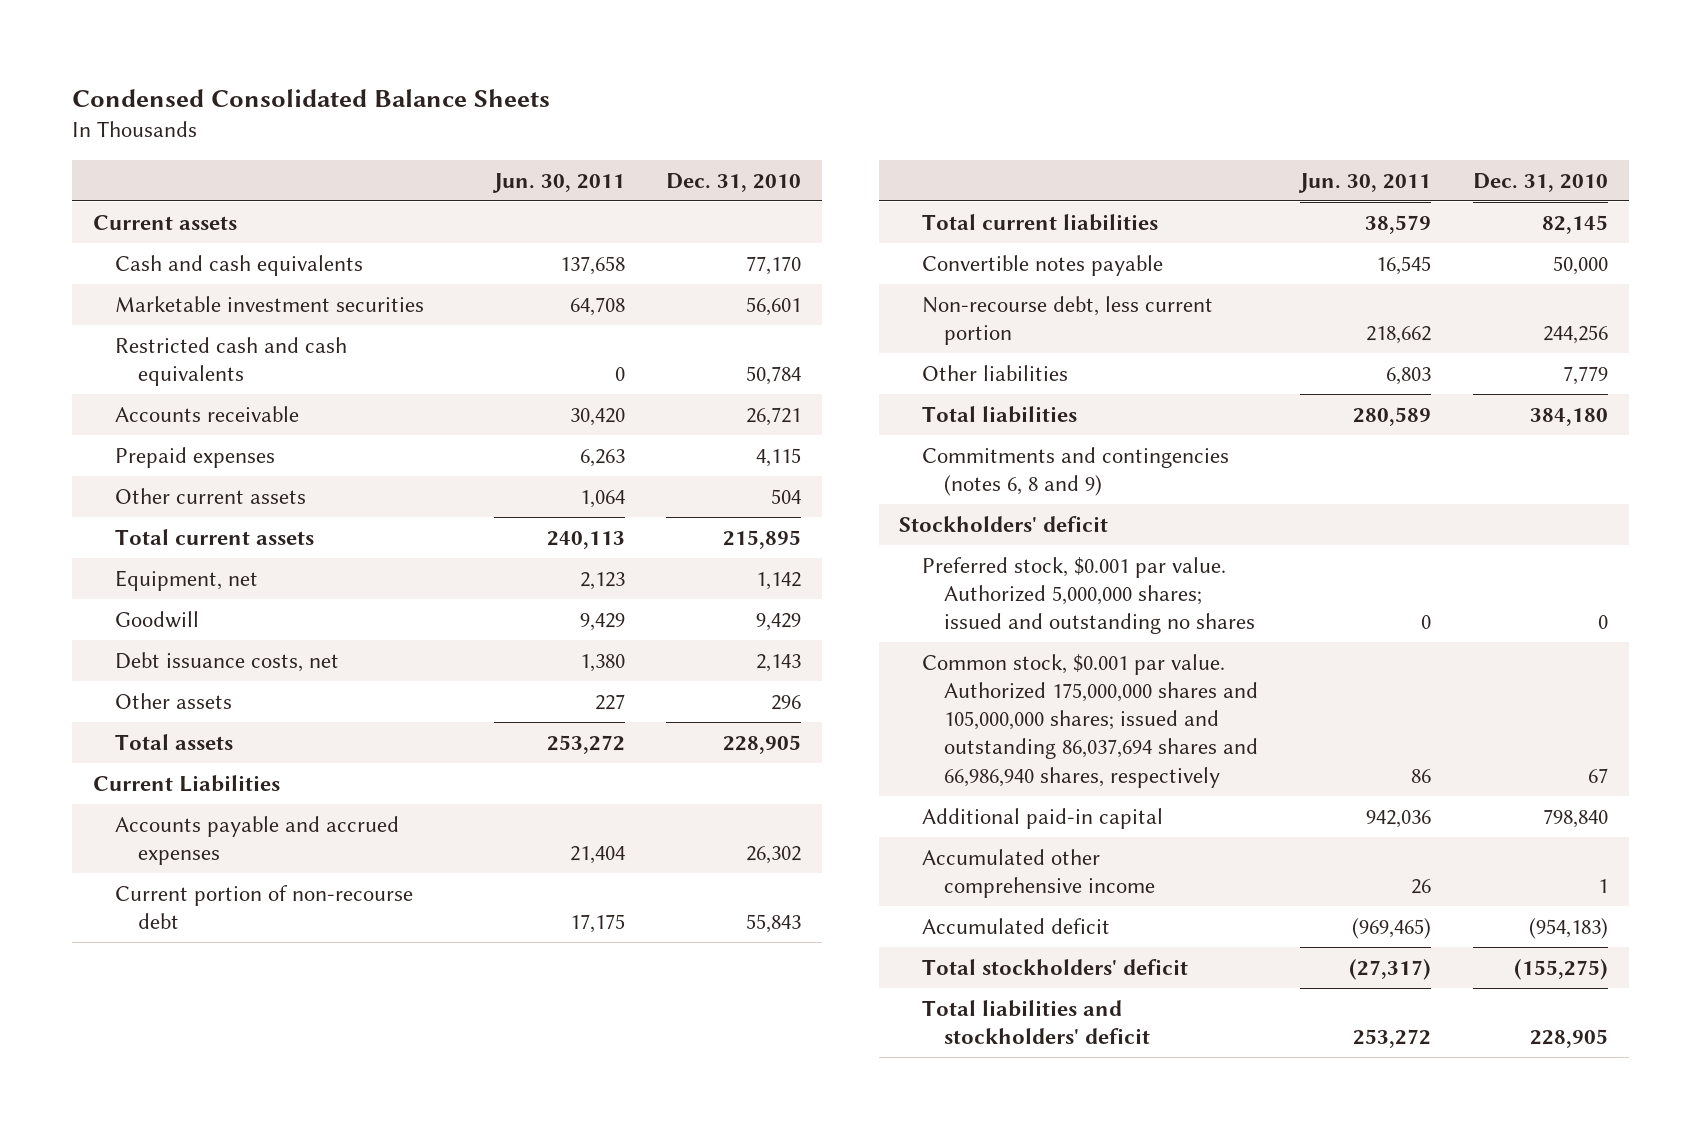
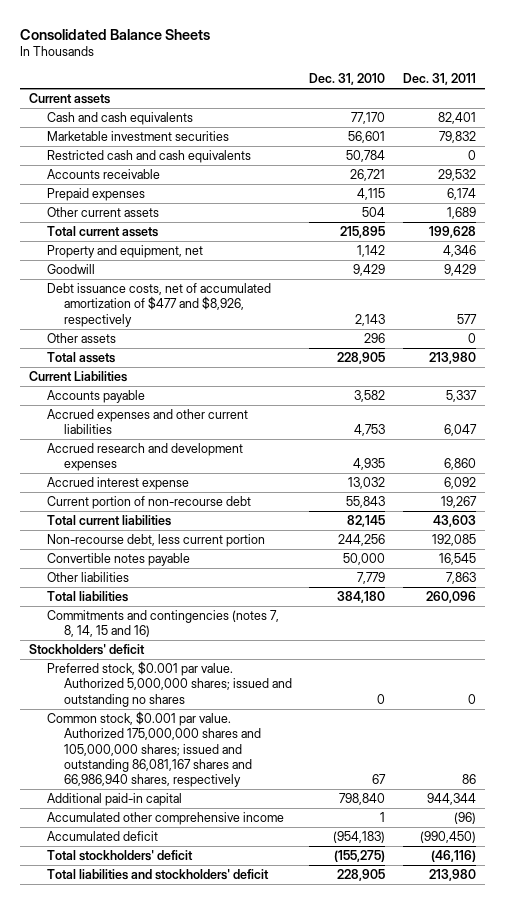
[71,88,550,107] Condensed Consolidated Balance Sheets -> [20,28,211,40] Consolidated Balance Sheets
[491,172,625,193] Jun. 30, 2011 -> none
none -> [402,73,476,86] Dec. 31, 2011
[115,569,259,591] Equipment, net -> [46,245,203,259] Property and equipment, net
[115,651,340,672] Debt issuance costs, net -> [46,283,271,327] Debt issuance costs, net of accumulated amortization of $477 and $8,926, respectively
[115,815,400,865] Accounts payable and accrued expenses -> none
none -> [46,390,145,404] Accounts payable
none -> [46,409,248,435] Accrued expenses and other current liabilities
none -> [46,443,243,472] Accrued research and development expenses
none -> [46,477,189,491] Accrued interest expense
[921,254,1163,276] Convertible notes payable -> [46,553,190,567] Convertible notes payable
[921,446,1229,496] Commitments and contingencies (notes 6, 8 and 9) -> [46,610,279,638] Commitments and contingencies (notes 7, 8, 14, 15 and 16)
[921,653,1259,788] Common stock, $0.001 par value. Authorized 175,000,000 shares and 105,000,000 shares; issued and outstanding 86,037,694 shares and 66,986,940 shares, respectively -> [46,711,261,788] Common stock, $0.001 par value. Authorized 175,000,000 shares and 105,000,000 shares; issued and outstanding 86,081,167 shares and 66,986,940 shares, respectively

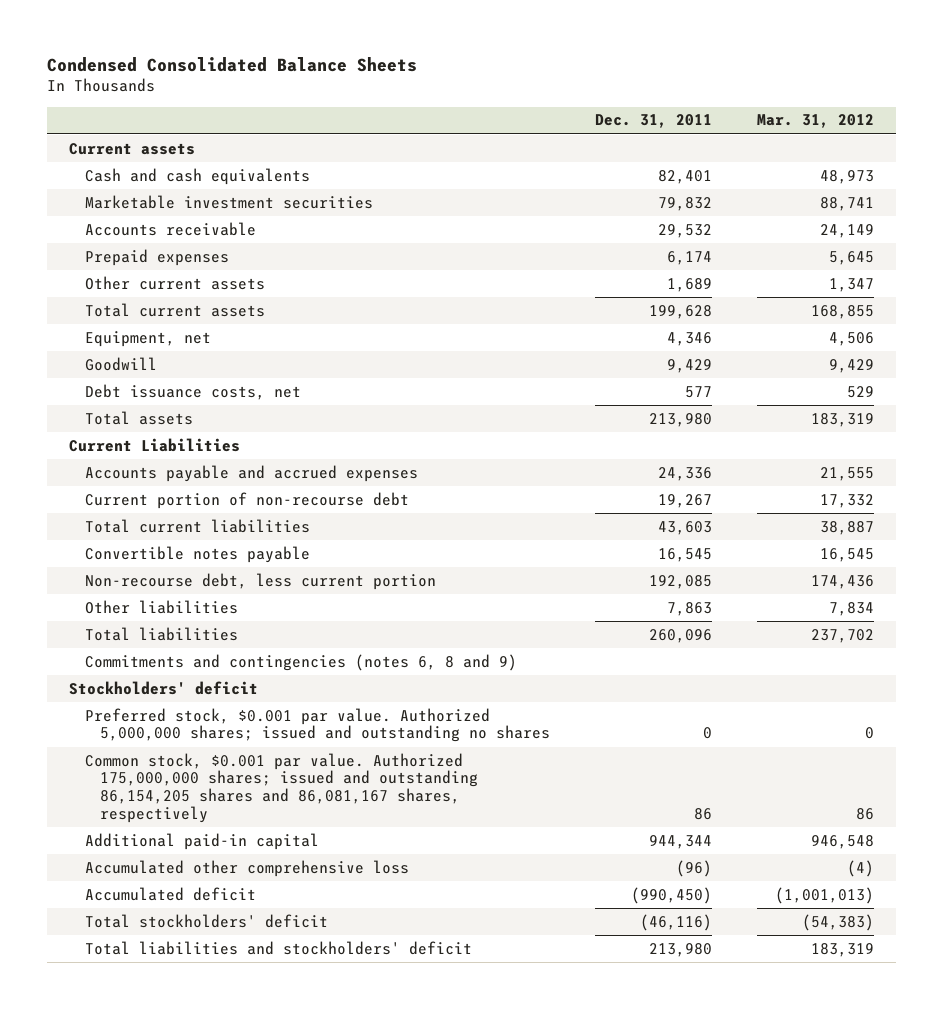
[20,28,211,40] Consolidated Balance Sheets -> [47,56,418,72] Condensed Consolidated Balance Sheets
[309,73,386,86] Dec. 31, 2010 -> none
none -> [756,114,874,129] Mar. 31, 2012
[46,150,251,164] Restricted cash and cash equivalents -> none
[46,245,203,259] Property and equipment, net -> [84,330,211,347] Equipment, net
[46,333,116,344] Other assets -> none
[46,283,271,327] Debt issuance costs, net of accumulated amortization of $477 and $8,926, respectively -> [84,383,301,400] Debt issuance costs, net
[46,390,145,404] Accounts payable -> none
[46,409,248,435] Accrued expenses and other current liabilities -> none
[46,443,243,472] Accrued research and development expenses -> none
[46,477,189,491] Accrued interest expense -> none
none -> [84,464,418,482] Accounts payable and accrued expenses
[46,534,265,548] Non-recourse debt, less current portion -> [84,572,436,590] Non-recourse debt, less current portion
[46,610,279,638] Commitments and contingencies (notes 7, 8, 14, 15 and 16) -> [84,653,517,671] Commitments and contingencies (notes 6, 8 and 9)
[46,711,261,788] Common stock, $0.001 par value. Authorized 175,000,000 shares and 105,000,000 shares; issued and outstanding 86,081,167 shares and 66,986,940 shares, respectively -> [84,752,479,823] Common stock, $0.001 par value. Authorized 175,000,000 shares; issued and outstanding 86,154,205 shares and 86,081,167 shares, respectively
[46,812,284,826] Accumulated other comprehensive income -> [84,859,409,877] Accumulated other comprehensive loss

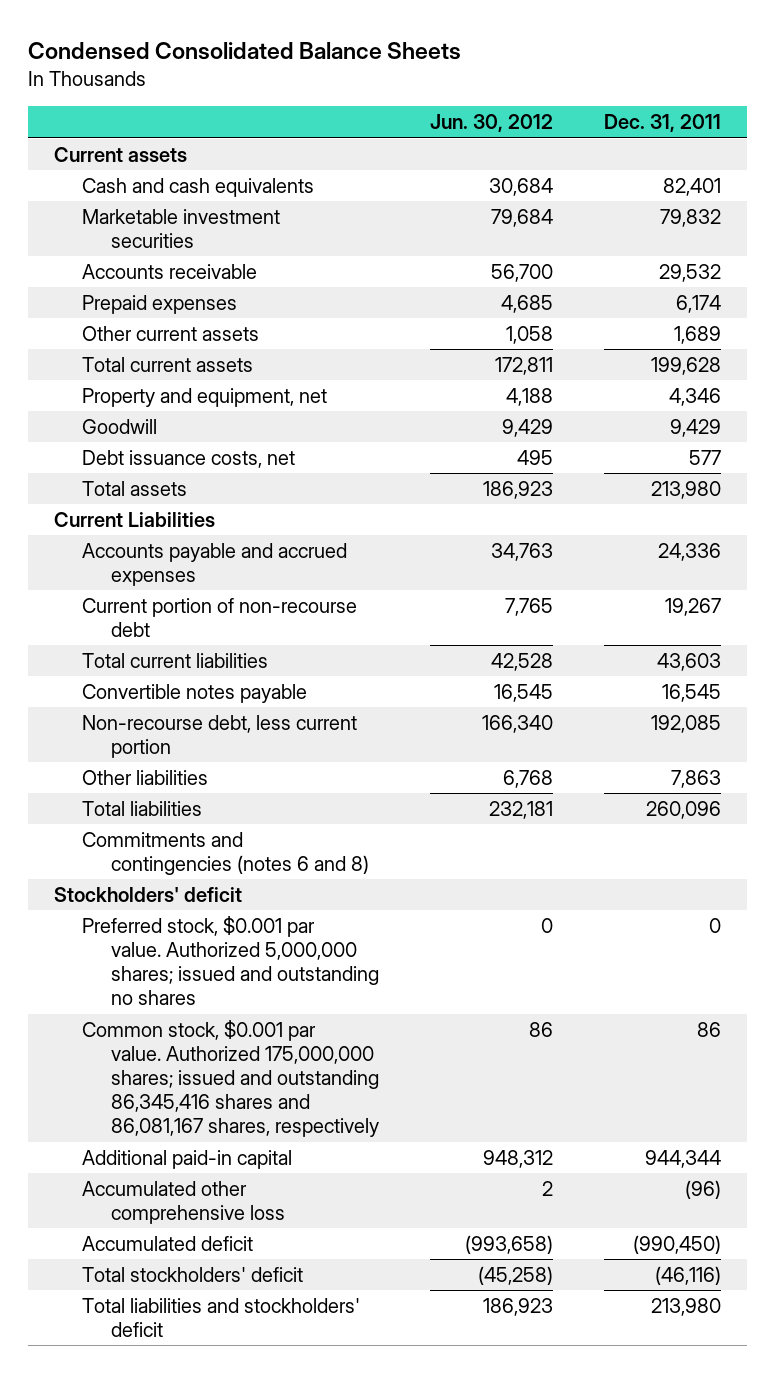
[756,114,874,129] Mar. 31, 2012 -> none
none -> [430,114,554,133] Jun. 30, 2012
[84,330,211,347] Equipment, net -> [82,387,328,407] Property and equipment, net
[84,653,517,671] Commitments and contingencies (notes 6, 8 and 9) -> [82,831,369,876] Commitments and contingencies (notes 6 and 8)
[84,752,479,823] Common stock, $0.001 par value. Authorized 175,000,000 shares; issued and outstanding 86,154,205 shares and 86,081,167 shares, respectively -> [82,1019,379,1138] Common stock, $0.001 par value. Authorized 175,000,000 shares; issued and outstanding 86,345,416 shares and 86,081,167 shares, respectively

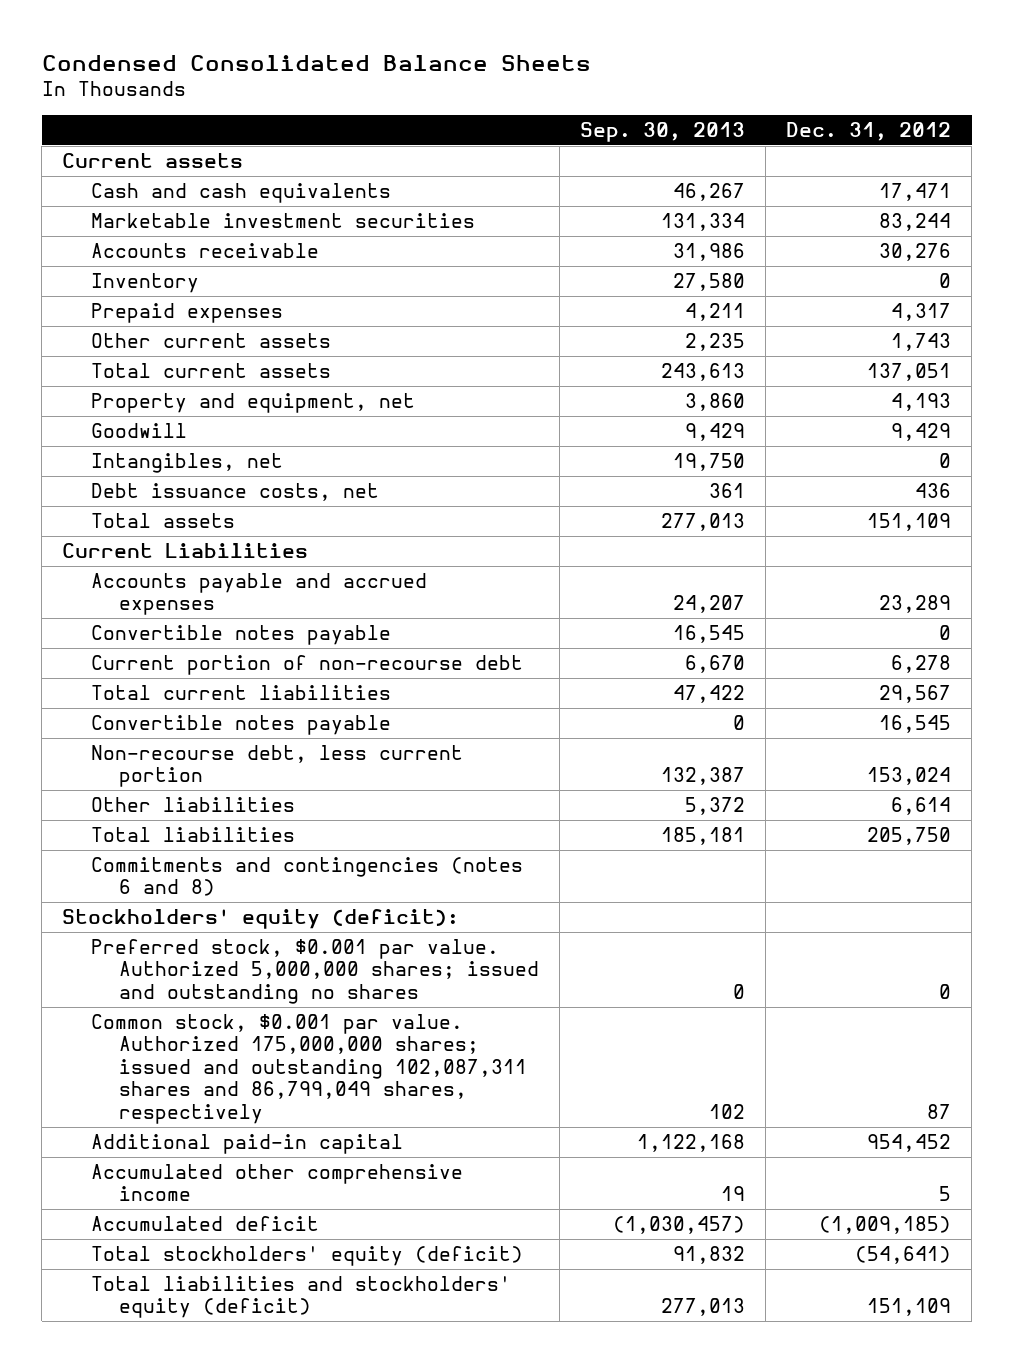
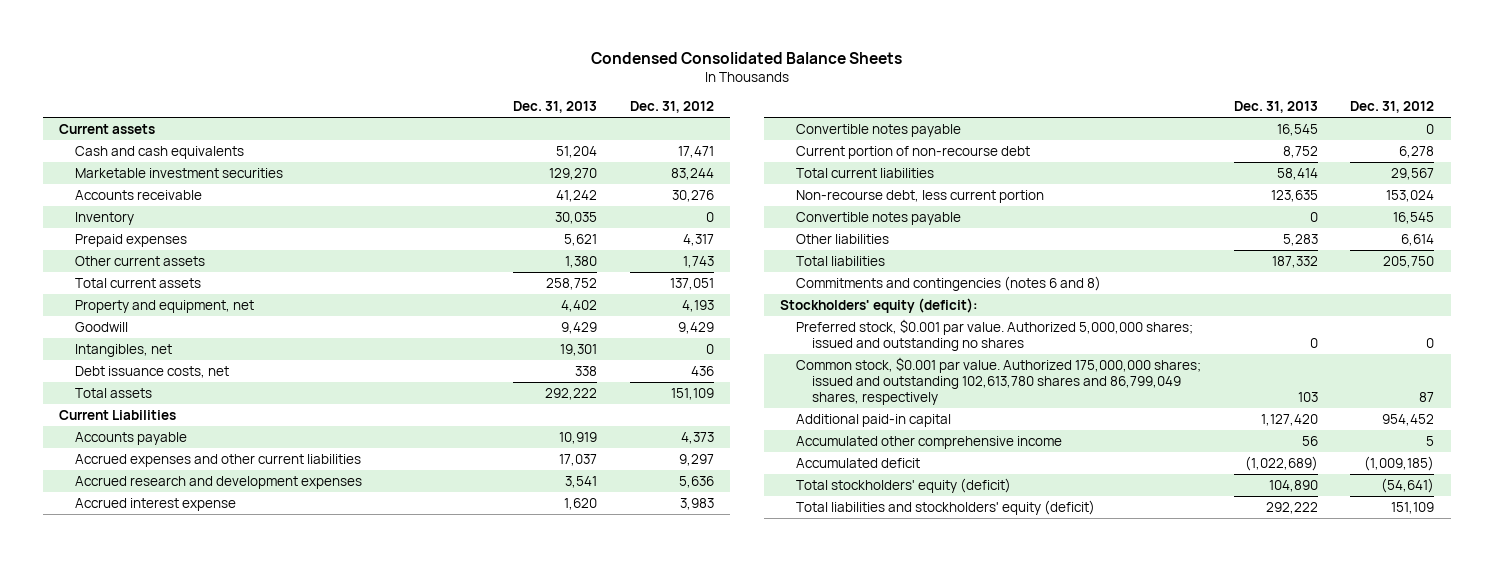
[580,122,746,143] Sep. 30, 2013 -> none
none -> [513,100,598,113] Dec. 31, 2013
[90,572,427,616] Accounts payable and accrued expenses -> none
none -> [75,431,188,445] Accounts payable
none -> [75,453,362,467] Accrued expenses and other current liabilities
none -> [75,475,363,489] Accrued research and development expenses
none -> [75,497,237,511] Accrued interest expense
[90,714,391,735] Convertible notes payable -> [795,211,961,225] Convertible notes payable
[90,1013,527,1124] Common stock, $0.001 par value. Authorized 175,000,000 shares; issued and outstanding 102,087,311 shares and 86,799,049 shares, respectively -> [795,356,1201,405] Common stock, $0.001 par value. Authorized 175,000,000 shares; issued and outstanding 102,613,780 shares and 86,799,049 shares, respectively

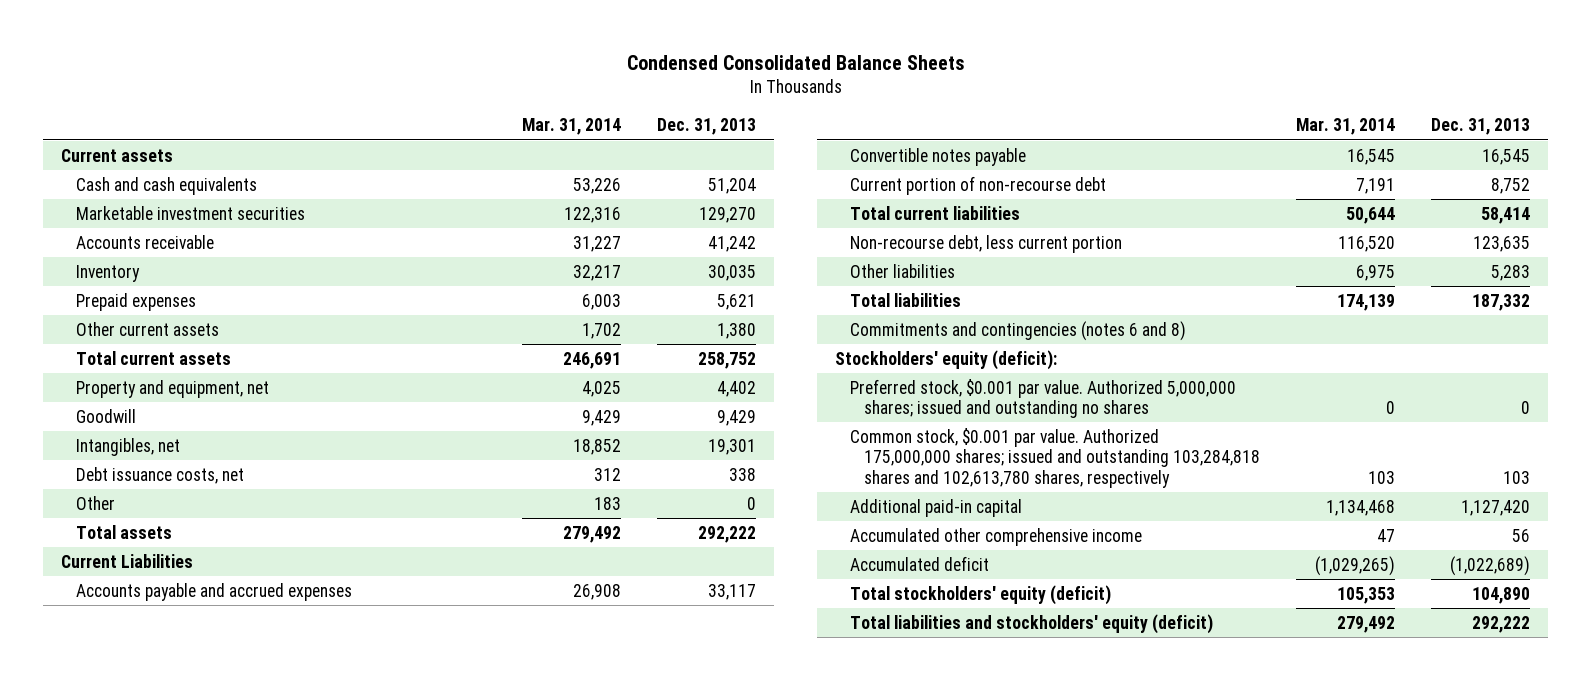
[629,100,714,113] Dec. 31, 2012 -> none
none -> [521,118,621,136] Mar. 31, 2014
none -> [75,495,115,510] Other
[75,431,188,445] Accounts payable -> none
[75,453,362,467] Accrued expenses and other current liabilities -> none
[75,475,363,489] Accrued research and development expenses -> none
[75,497,237,511] Accrued interest expense -> none
none -> [75,582,352,601] Accounts payable and accrued expenses
[795,211,961,225] Convertible notes payable -> none
[795,356,1201,405] Common stock, $0.001 par value. Authorized 175,000,000 shares; issued and outstanding 102,613,780 shares and 86,799,049 shares, respectively -> [849,427,1261,488] Common stock, $0.001 par value. Authorized 175,000,000 shares; issued and outstanding 103,284,818 shares and 102,613,780 shares, respectively

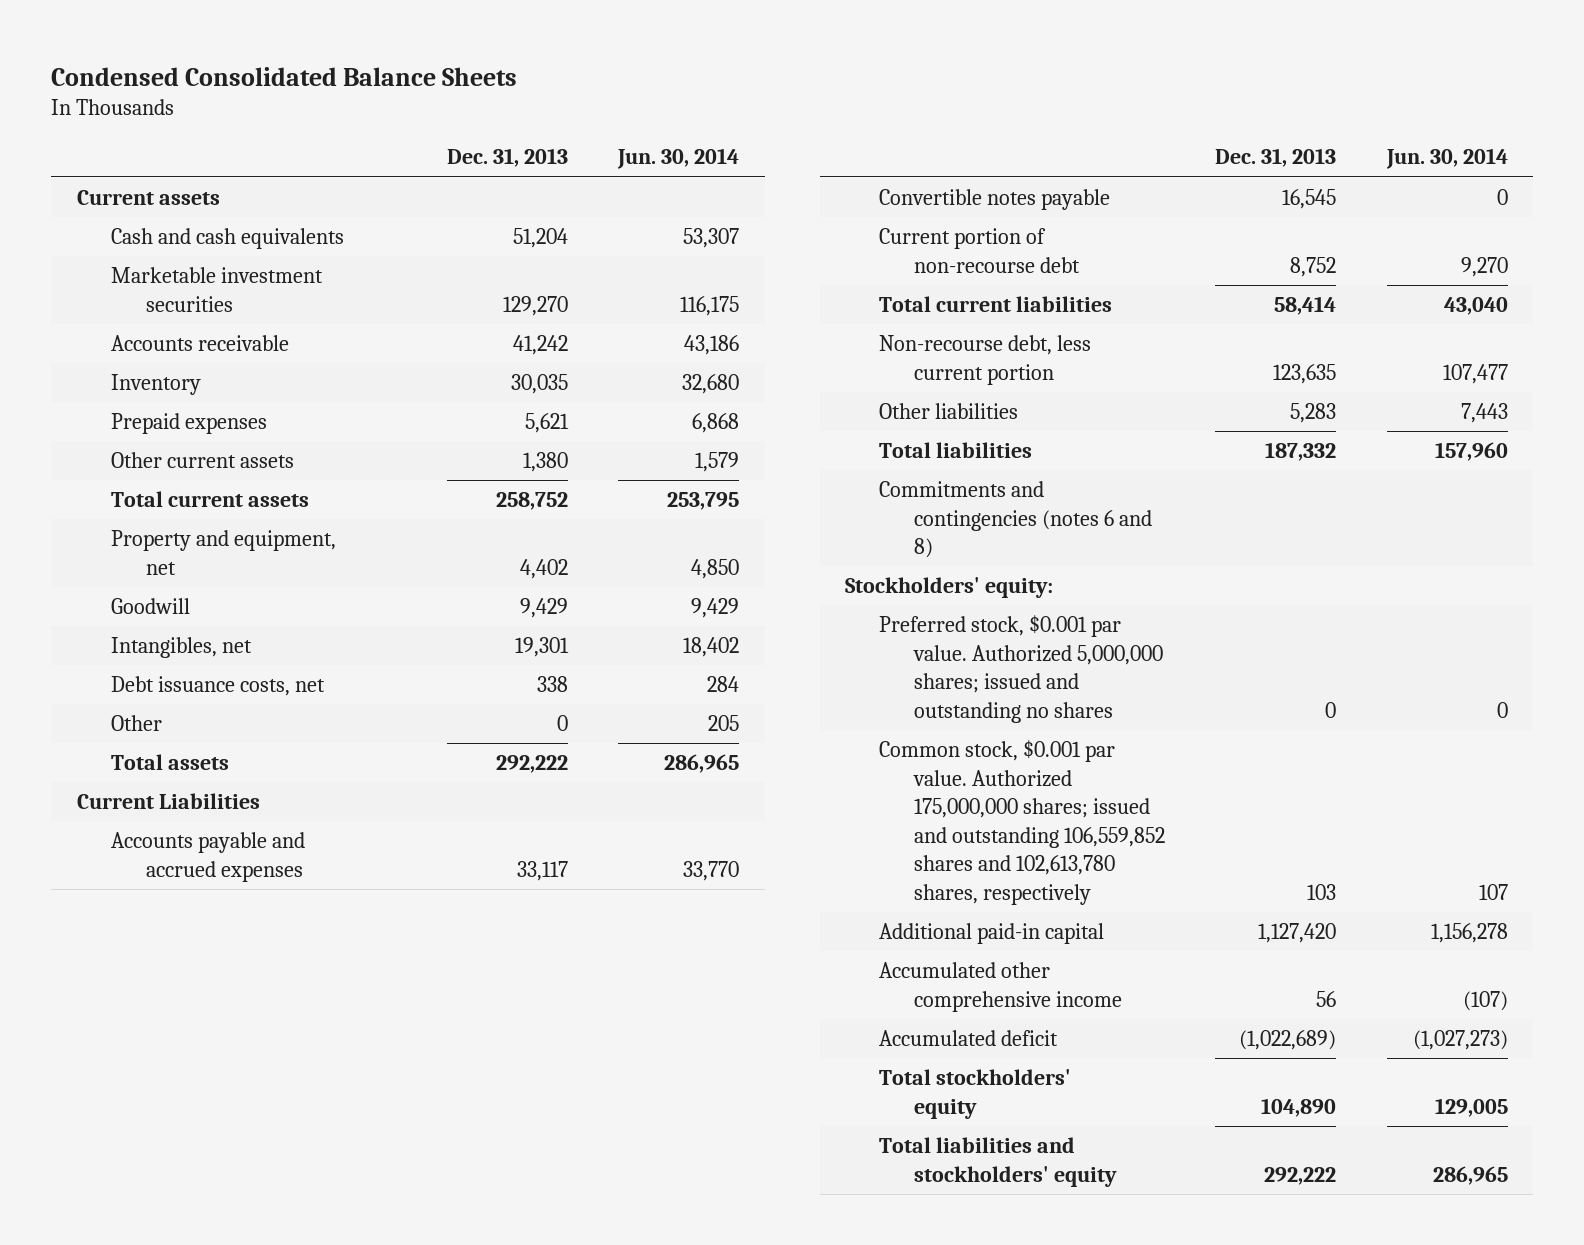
[521,118,621,136] Mar. 31, 2014 -> none
none -> [617,148,740,170] Jun. 30, 2014
[835,349,1058,370] Stockholders' equity (deficit): -> [844,577,1053,599] Stockholders' equity:
[849,427,1261,488] Common stock, $0.001 par value. Authorized 175,000,000 shares; issued and outstanding 103,284,818 shares and 102,613,780 shares, respectively -> [879,740,1166,905] Common stock, $0.001 par value. Authorized 175,000,000 shares; issued and outstanding 106,559,852 shares and 102,613,780 shares, respectively
[849,584,1111,605] Total stockholders' equity (deficit) -> [879,1069,1072,1119] Total stockholders' equity
[849,613,1213,634] Total liabilities and stockholders' equity (deficit) -> [879,1137,1118,1187] Total liabilities and stockholders' equity

